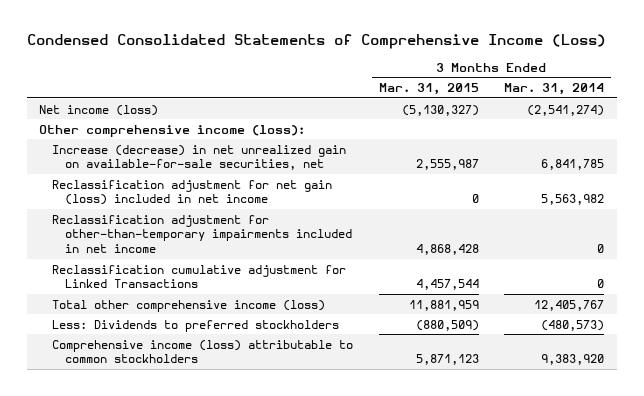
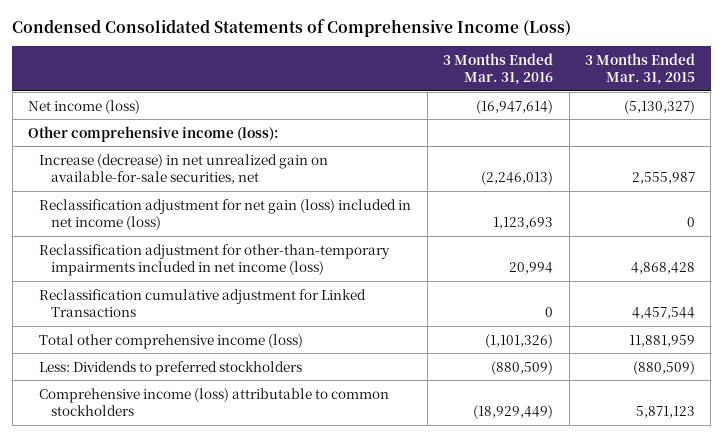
[504,83,605,96] Mar. 31, 2014 -> none
none -> [443,52,554,86] 3 Months Ended Mar. 31, 2016
[52,179,333,206] Reclassification adjustment for net gain (loss) included in net income -> [39,198,412,230] Reclassification adjustment for net gain (loss) included in net income (loss)
[52,214,353,253] Reclassification adjustment for other-than-temporary impairments included in net income -> [39,243,391,276] Reclassification adjustment for other-than-temporary impairments included in net income (loss)

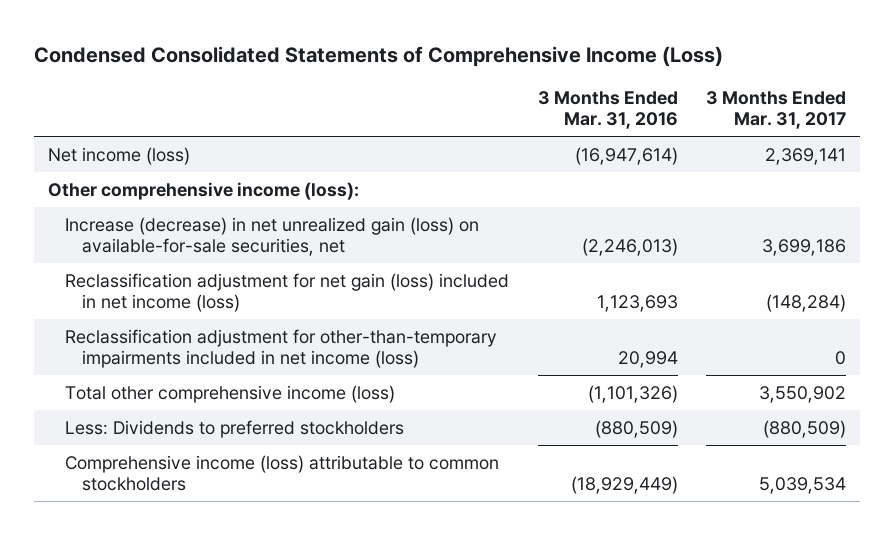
[585,52,696,86] 3 Months Ended Mar. 31, 2015 -> none
none -> [705,90,846,130] 3 Months Ended Mar. 31, 2017
[39,153,329,184] Increase (decrease) in net unrealized gain on available-for-sale securities, net -> [65,216,480,257] Increase (decrease) in net unrealized gain (loss) on available-for-sale securities, net
[39,288,367,317] Reclassification cumulative adjustment for Linked Transactions -> none

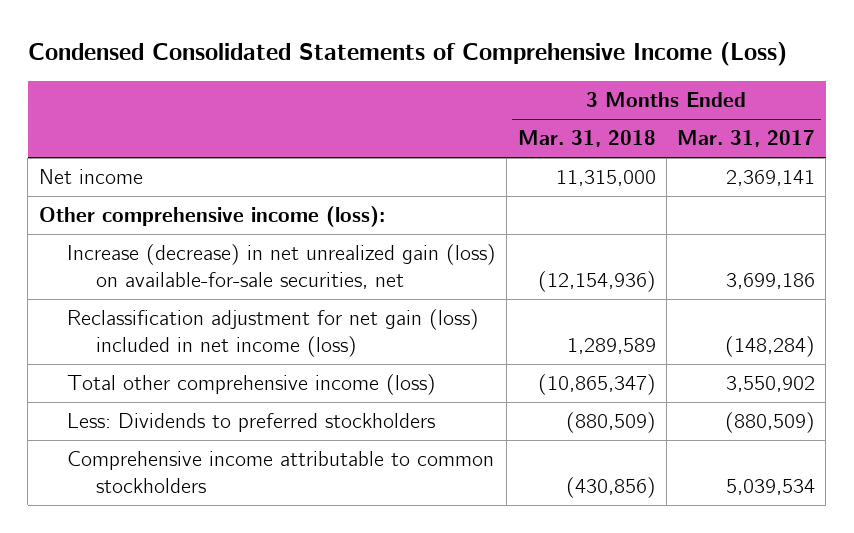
[537,90,678,130] 3 Months Ended Mar. 31, 2016 -> none
none -> [517,130,656,148] Mar. 31, 2018
[48,146,191,165] Net income (loss) -> [38,169,143,185] Net income
[65,328,498,369] Reclassification adjustment for other-than-temporary impairments included in net income (loss) -> none
[65,454,500,492] Comprehensive income (loss) attributable to common stockholders -> [67,451,495,493] Comprehensive income attributable to common stockholders

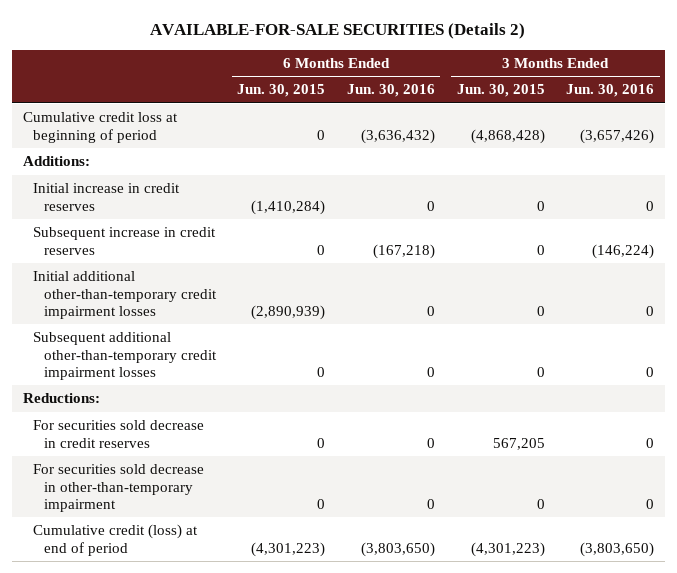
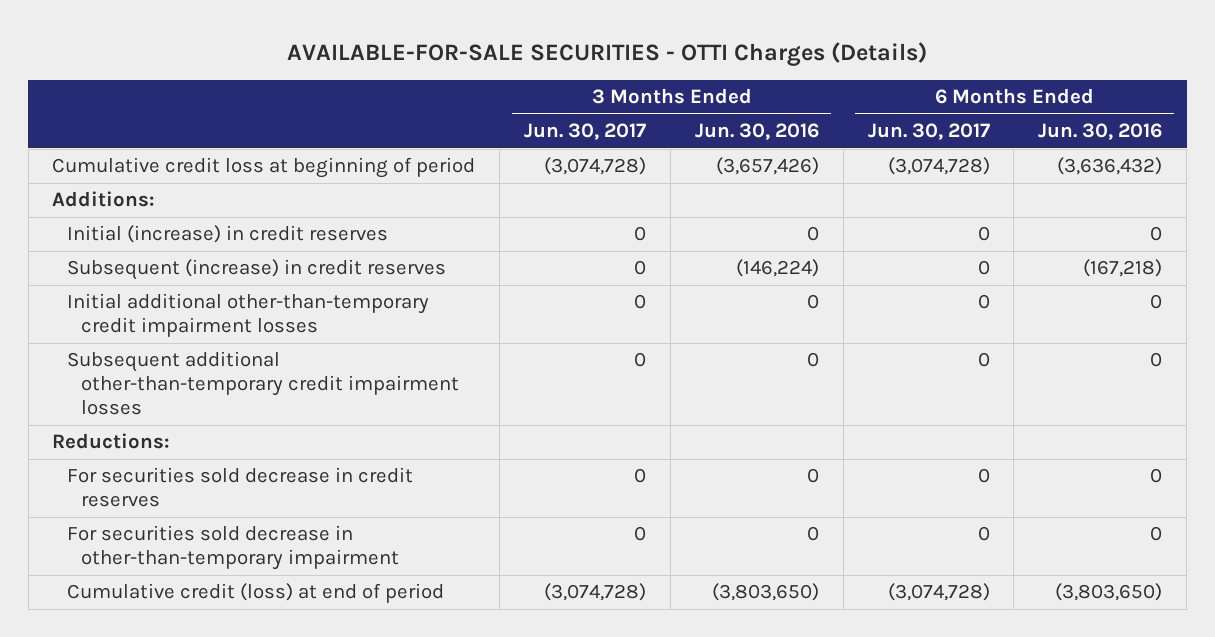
[150,22,526,39] AVAILABLE-FOR-SALE SECURITIES (Details 2) -> [287,41,928,66] AVAILABLE-FOR-SALE SECURITIES - OTTI Charges (Details)
[237,84,326,98] Jun. 30, 2015 -> none
[456,84,545,98] Jun. 30, 2015 -> none
none -> [524,123,647,141] Jun. 30, 2017
none -> [867,123,990,141] Jun. 30, 2017
[33,183,181,211] Initial increase in credit reserves -> [66,225,388,244] Initial (increase) in credit reserves
[33,227,217,255] Subsequent increase in credit reserves -> [66,259,446,281] Subsequent (increase) in credit reserves

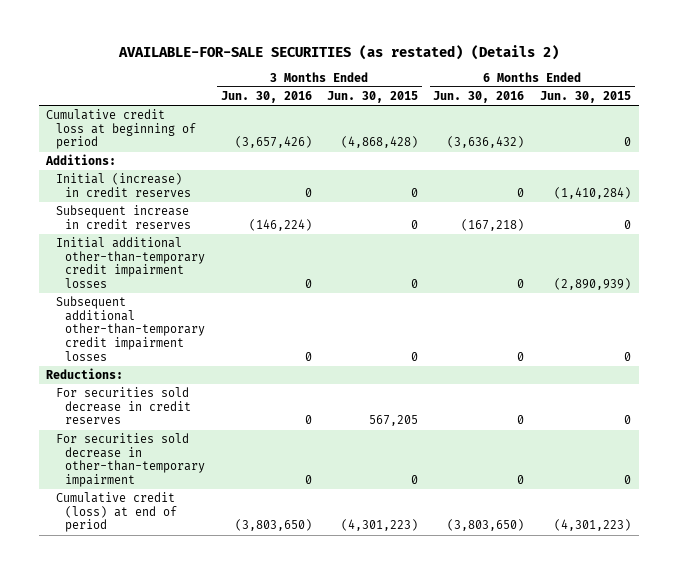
[287,41,928,66] AVAILABLE-FOR-SALE SECURITIES - OTTI Charges (Details) -> [117,44,559,60] AVAILABLE-FOR-SALE SECURITIES (as restated) (Details 2)
[524,123,647,141] Jun. 30, 2017 -> none
[867,123,990,141] Jun. 30, 2017 -> none
none -> [327,91,419,104] Jun. 30, 2015
none -> [539,91,631,104] Jun. 30, 2015
[66,259,446,281] Subsequent (increase) in credit reserves -> [55,205,192,229] Subsequent increase in credit reserves

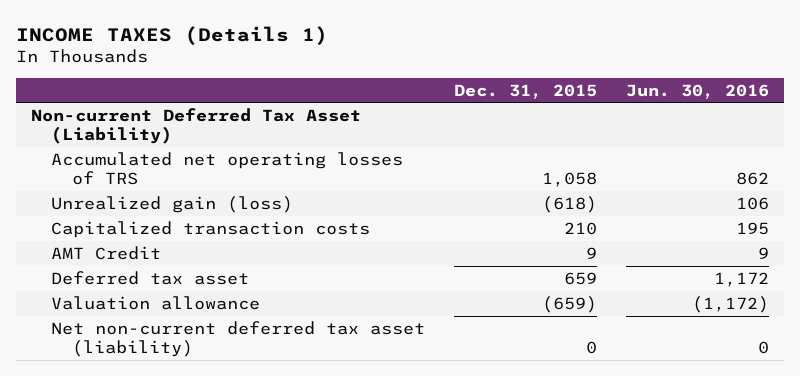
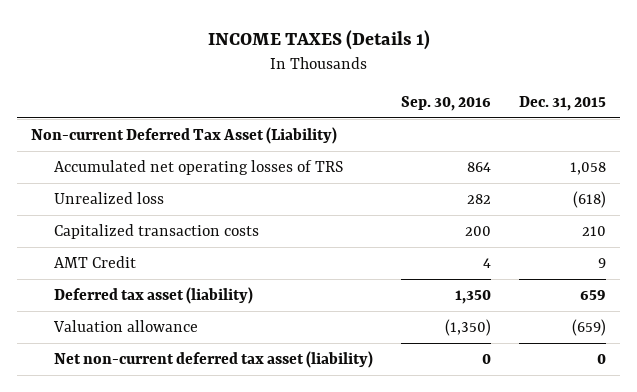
[626,83,770,99] Jun. 30, 2016 -> none
none -> [400,96,491,112] Sep. 30, 2016
[51,195,294,213] Unrealized gain (loss) -> [53,191,164,204] Unrealized loss
[51,270,250,285] Deferred tax asset -> [53,286,253,304] Deferred tax asset (liability)

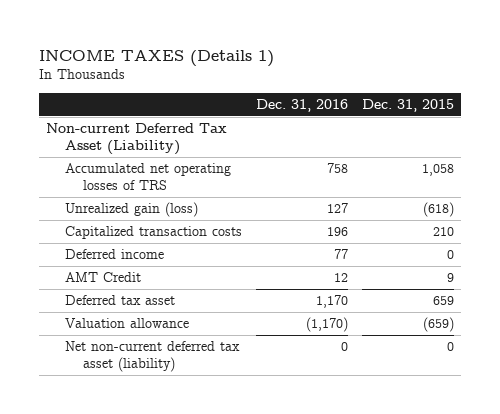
[400,96,491,112] Sep. 30, 2016 -> none
none -> [255,98,348,112] Dec. 31, 2016
[53,191,164,204] Unrealized loss -> [64,202,198,218] Unrealized gain (loss)
none -> [64,249,164,260] Deferred income
[53,286,253,304] Deferred tax asset (liability) -> [64,295,175,306] Deferred tax asset

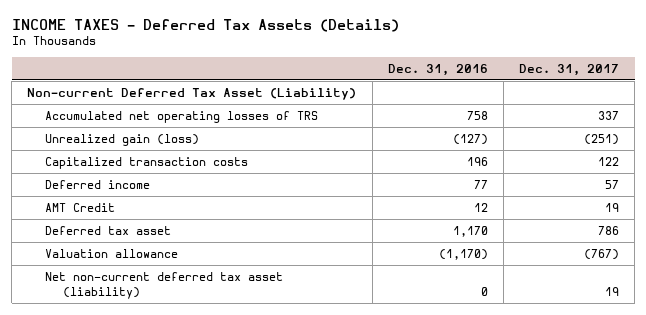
[39,49,275,67] INCOME TAXES (Details 1) -> [11,18,399,32] INCOME TAXES - Deferred Tax Assets (Details)
[362,98,455,112] Dec. 31, 2015 -> none
none -> [519,63,620,76] Dec. 31, 2017
[326,203,348,214] 127 -> [452,133,488,145] (127)

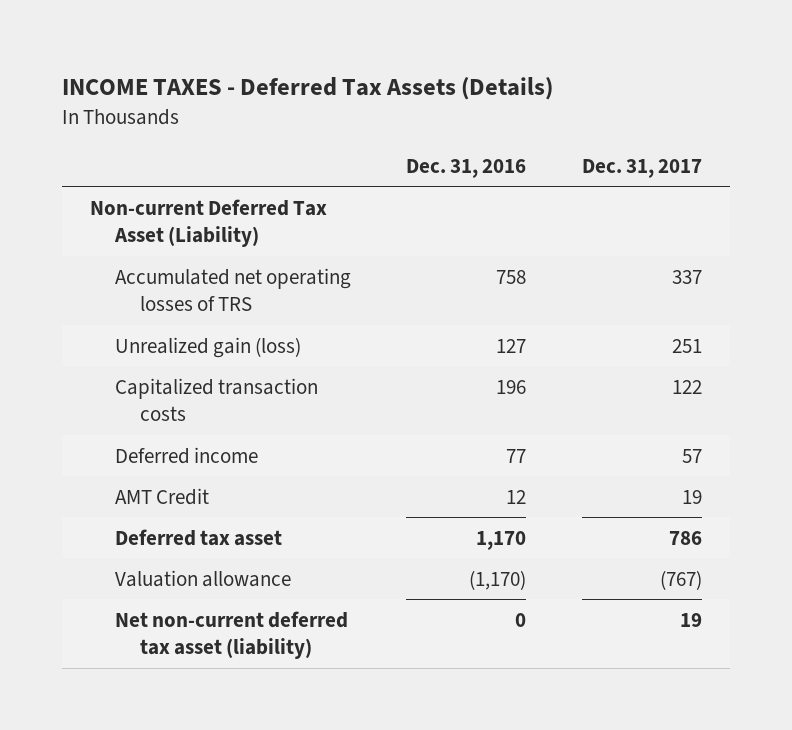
[452,133,488,145] (127) -> [496,338,527,353] 127
[584,133,620,145] (251) -> [671,338,702,353] 251

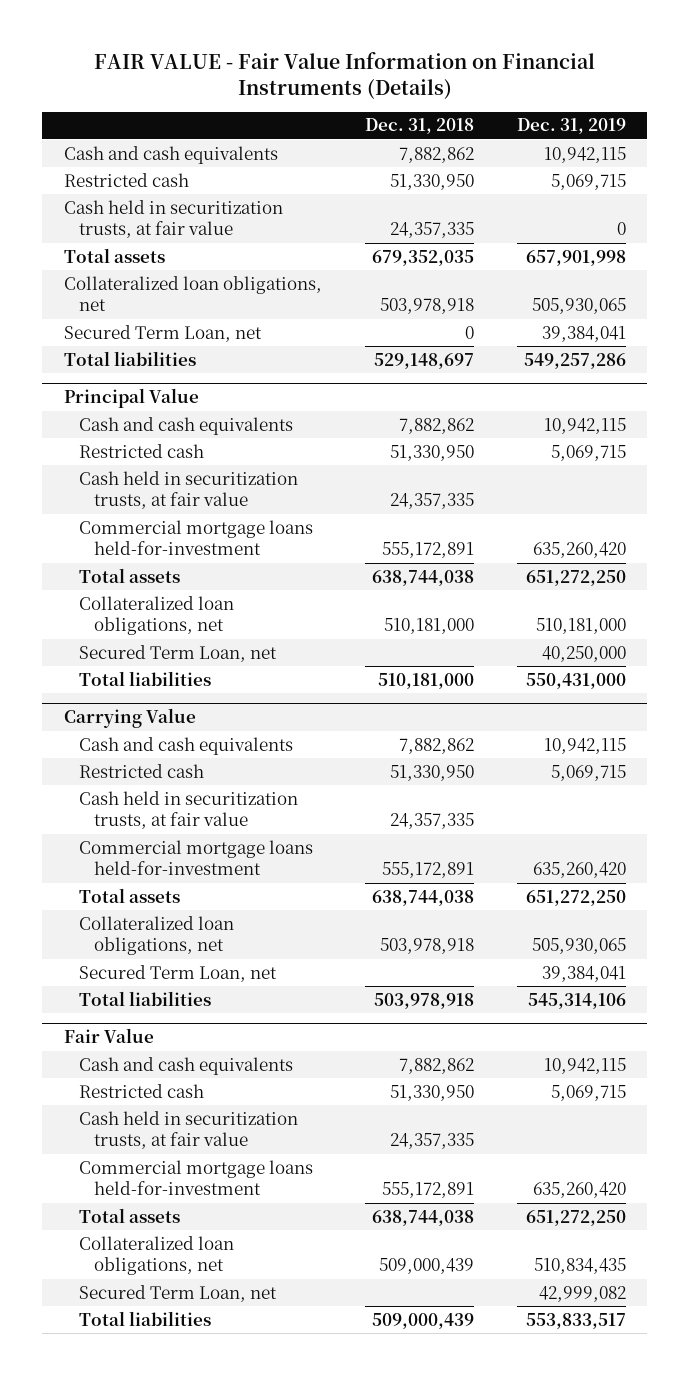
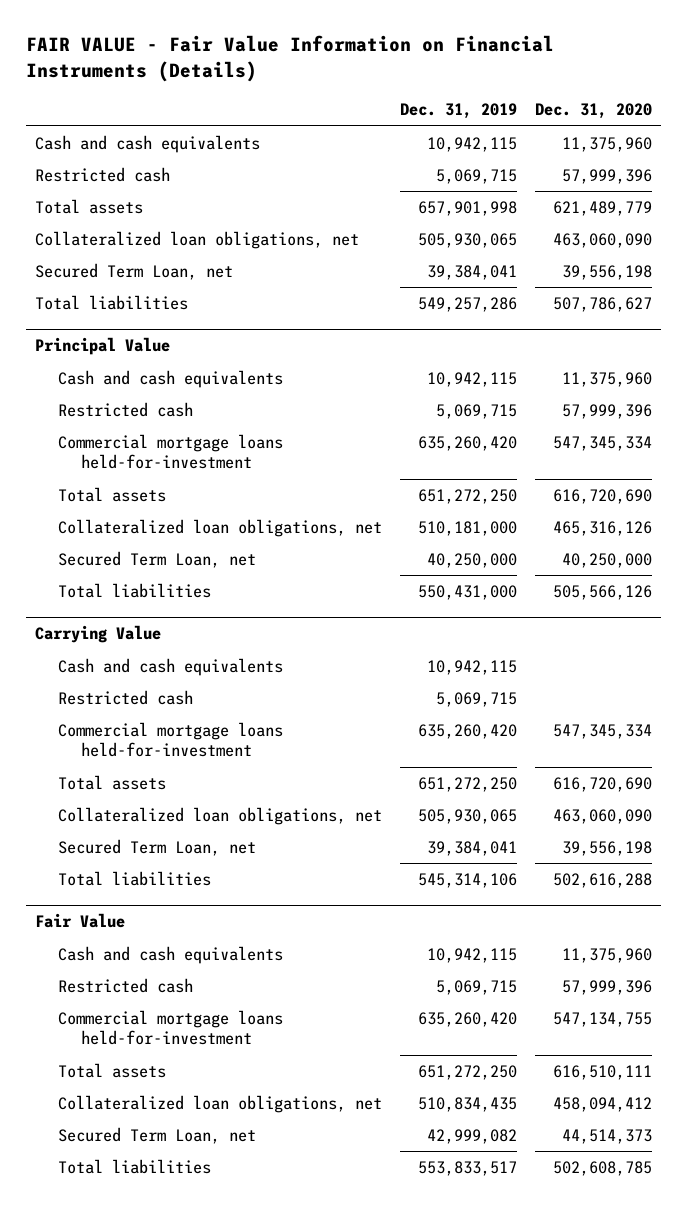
[364,118,474,135] Dec. 31, 2018 -> none
none -> [535,103,653,120] Dec. 31, 2020
[63,199,283,239] Cash held in securitization trusts, at fair value -> none
[78,470,298,510] Cash held in securitization trusts, at fair value -> none
[78,790,298,830] Cash held in securitization trusts, at fair value -> none
[78,1110,298,1150] Cash held in securitization trusts, at fair value -> none

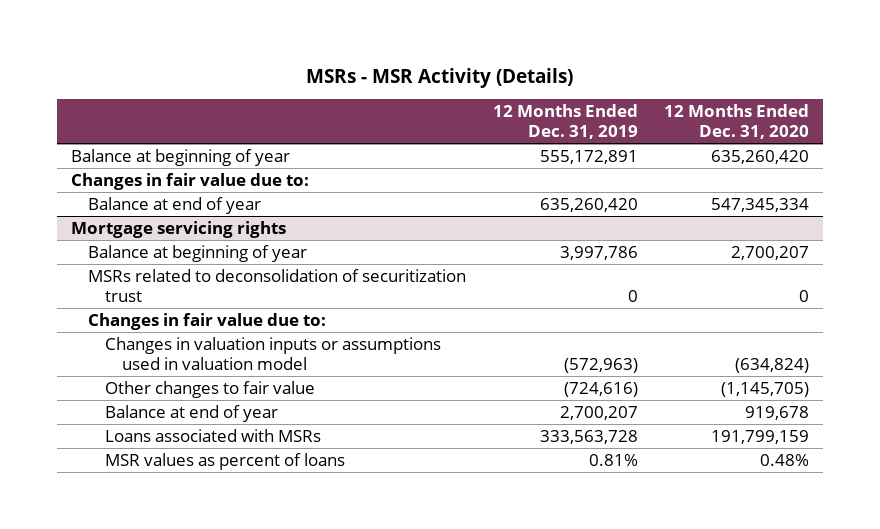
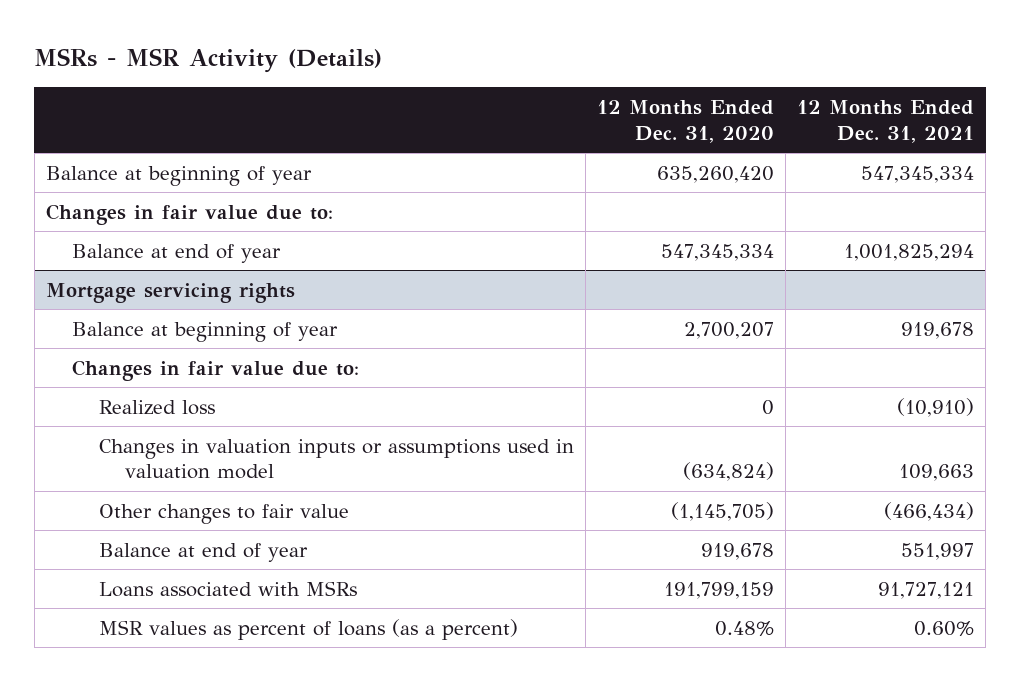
[492,104,638,139] 12 Months Ended Dec. 31, 2019 -> none
none -> [797,99,975,143] 12 Months Ended Dec. 31, 2021
[87,268,466,302] MSRs related to deconsolidation of securitization trust -> none
none -> [98,399,215,415] Realized loss
[105,452,346,470] MSR values as percent of loans -> [98,618,518,640] MSR values as percent of loans (as a percent)

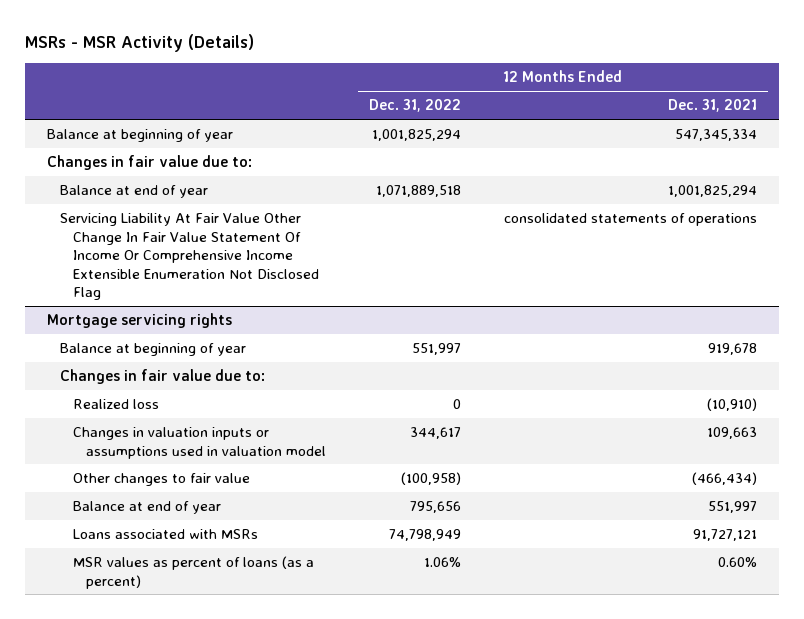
[596,99,774,143] 12 Months Ended Dec. 31, 2020 -> none
none -> [368,99,461,113] Dec. 31, 2022
none -> [59,213,319,301] Servicing Liability At Fair Value Other Change In Fair Value Statement Of Income Or Comprehensive Income Extensible Enumeration Not Disclosed Flag

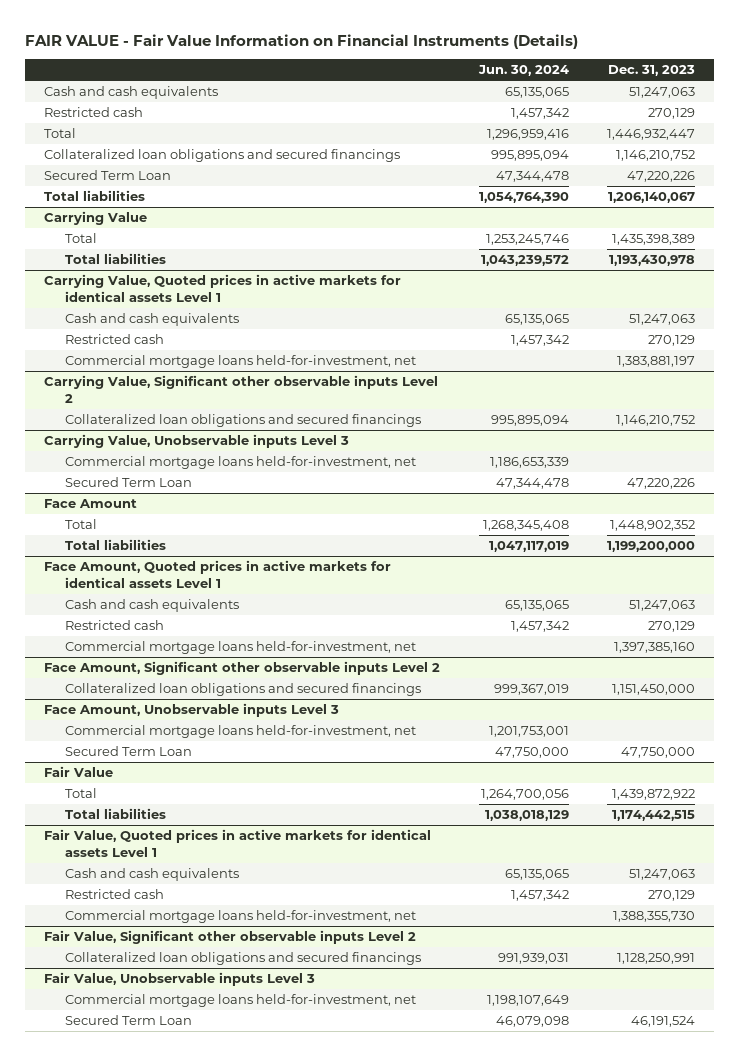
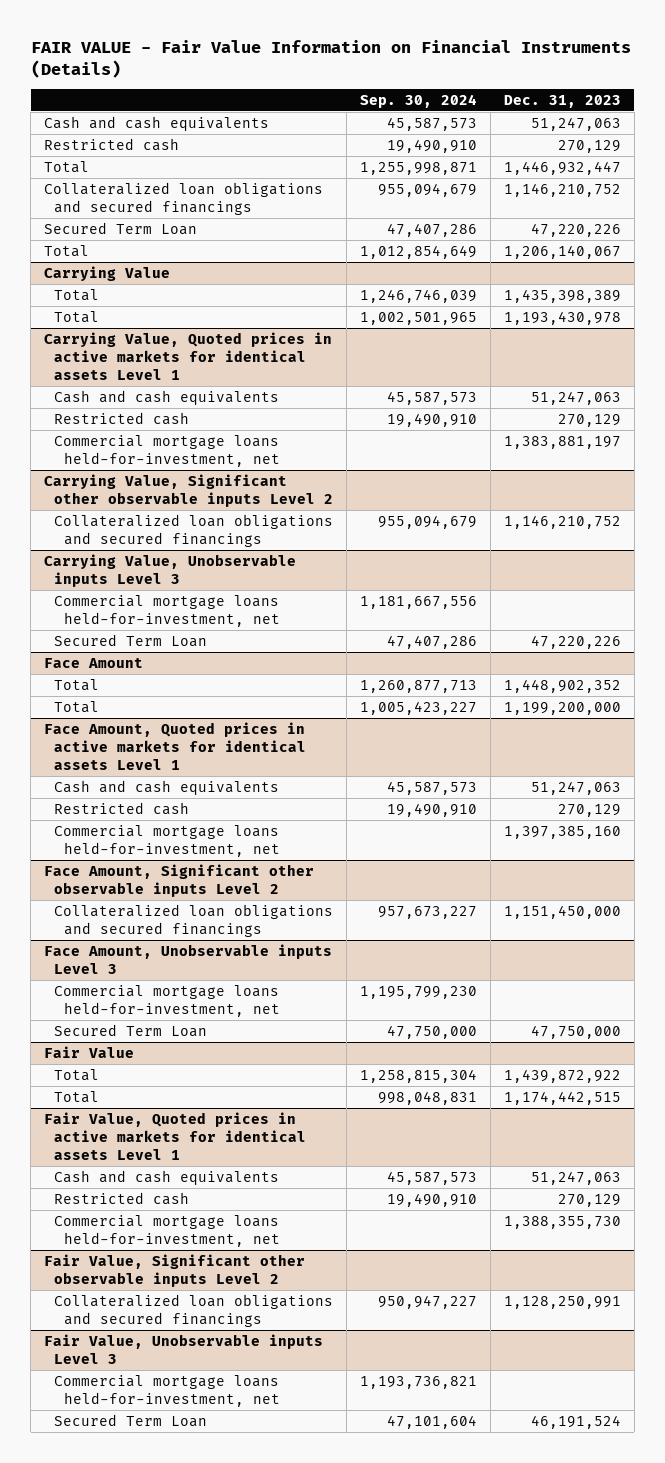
[477,65,569,77] Jun. 30, 2024 -> none
none -> [360,93,478,108] Sep. 30, 2024
[44,190,146,202] Total liabilities -> [44,244,90,257] Total
[65,253,167,265] Total liabilities -> [54,310,100,323] Total
[65,539,167,551] Total liabilities -> [54,700,100,713] Total
[65,808,167,820] Total liabilities -> [54,1090,100,1103] Total

